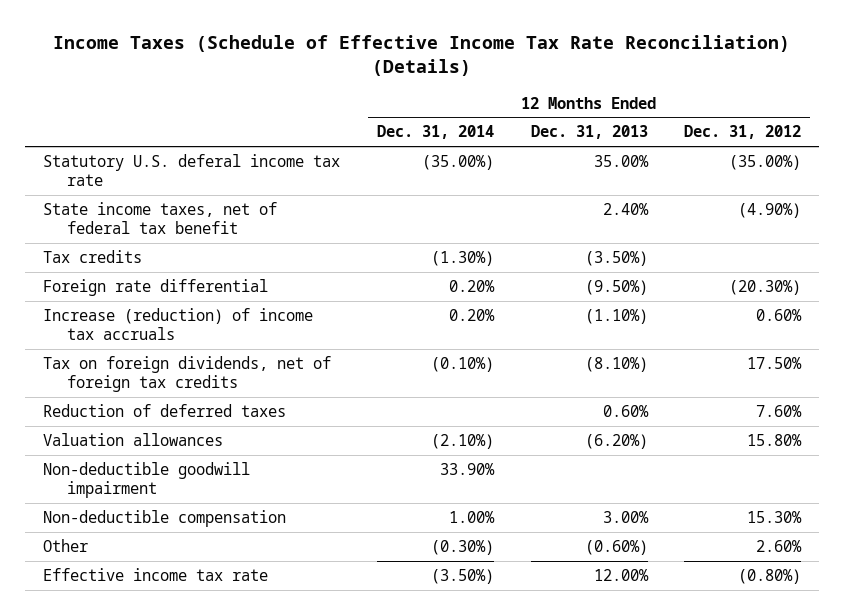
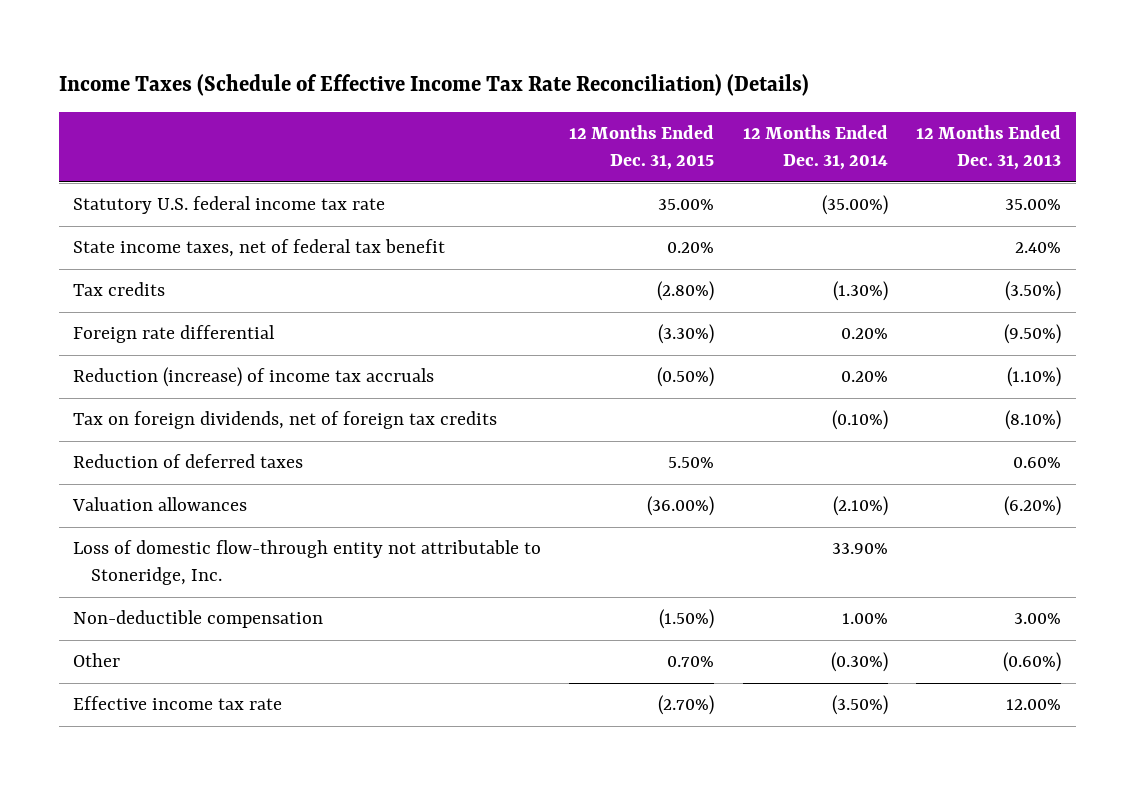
[684,125,802,140] Dec. 31, 2012 -> none
none -> [569,125,715,171] 12 Months Ended Dec. 31, 2015
[43,153,341,186] Statutory U.S. deferal income tax rate -> [72,196,385,215] Statutory U.S. federal income tax rate
[43,307,314,340] Increase (reduction) of income tax accruals -> [72,367,434,388] Reduction (increase) of income tax accruals
[43,461,251,498] Non-deductible goodwill impairment -> [72,540,541,586] Loss of domestic flow-through entity not attributable to Stoneridge, Inc.

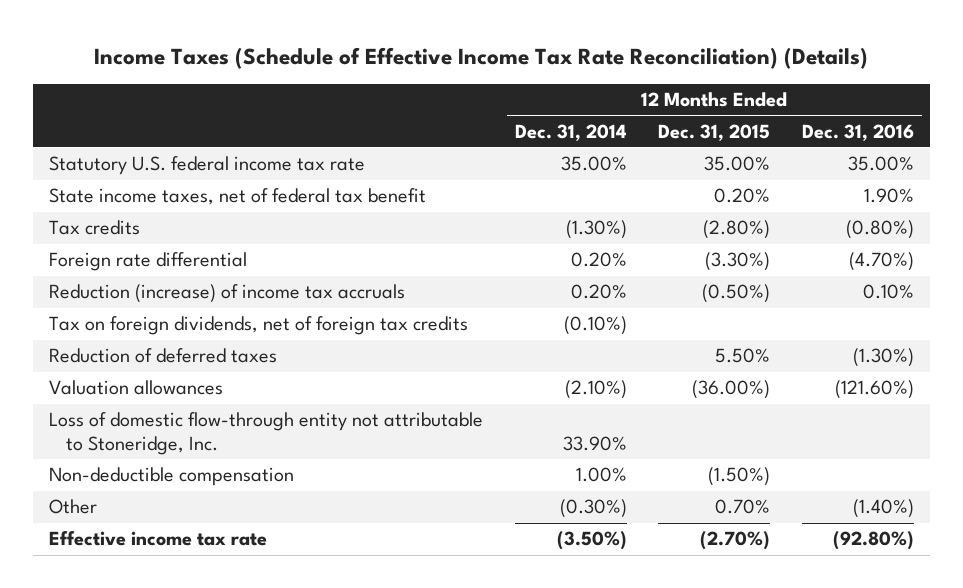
[916,125,1062,171] 12 Months Ended Dec. 31, 2013 -> none
none -> [801,123,914,141] Dec. 31, 2016
[821,195,888,216] (35.00%) -> [560,156,627,172] 35.00%

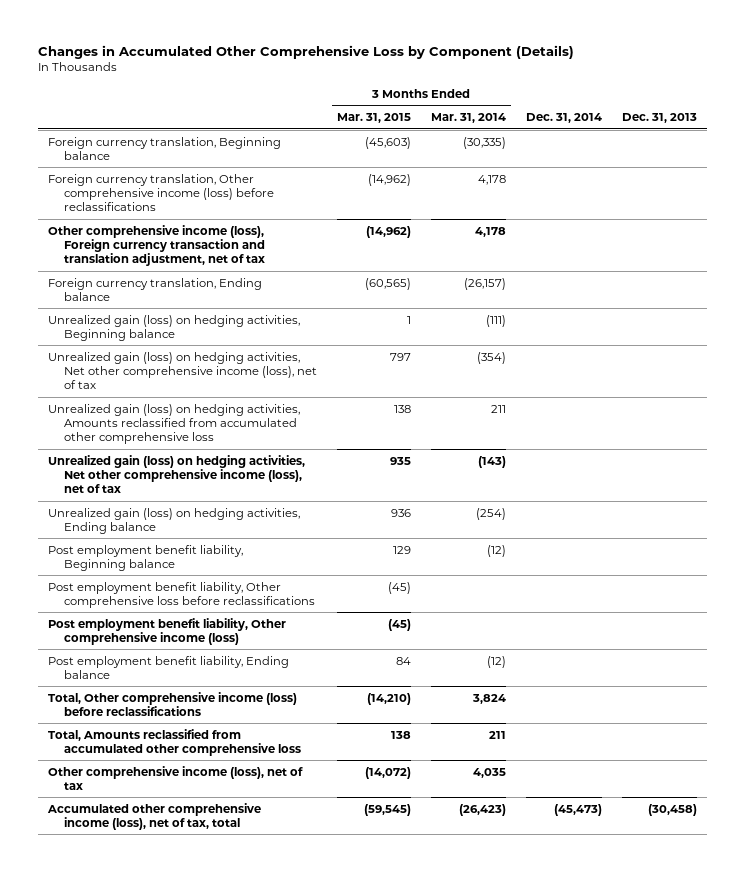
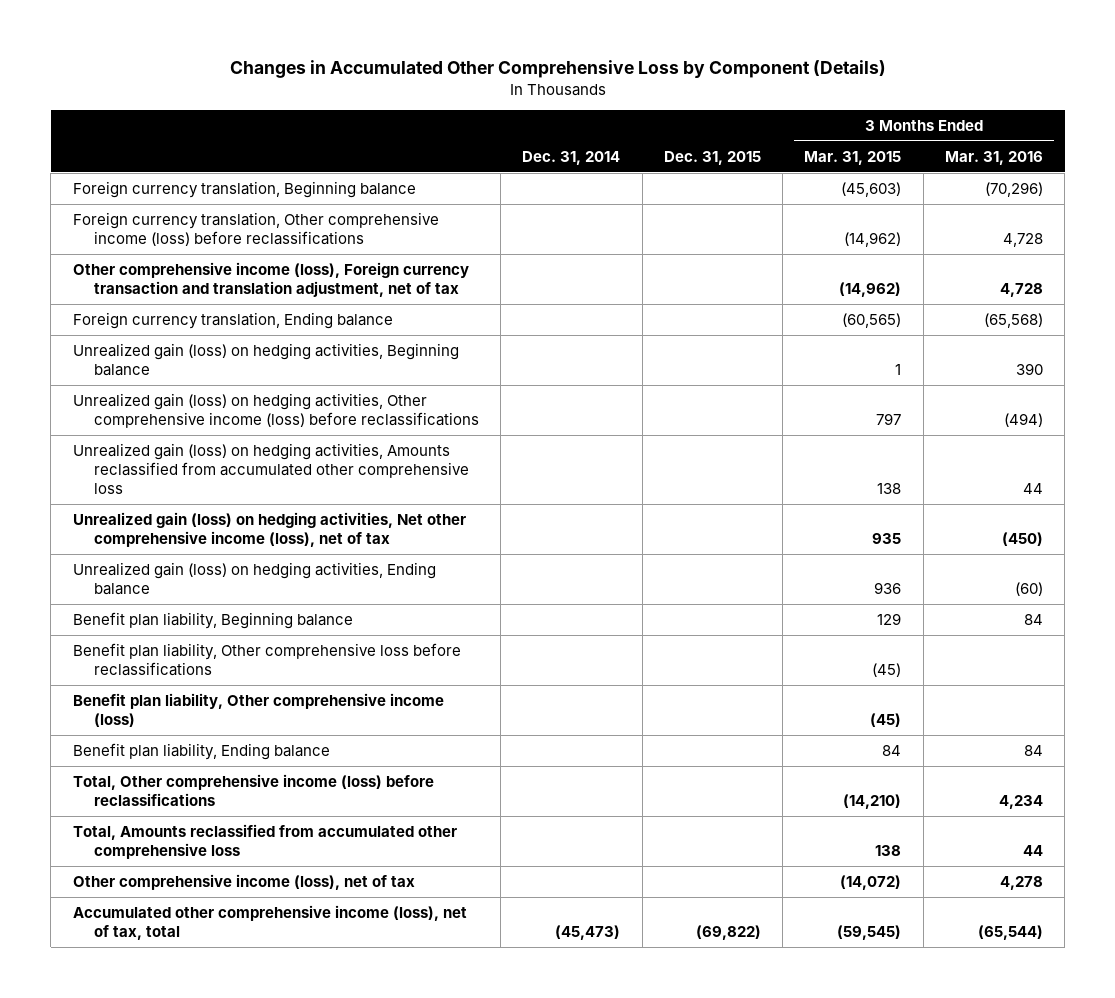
[431,113,507,124] Mar. 31, 2014 -> none
[622,113,698,124] Dec. 31, 2013 -> none
none -> [663,150,761,165] Dec. 31, 2015
none -> [944,150,1043,165] Mar. 31, 2016
[47,351,317,390] Unrealized gain (loss) on hedging activities, Net other comprehensive income (loss), net of tax -> [72,392,479,429] Unrealized gain (loss) on hedging activities, Other comprehensive income (loss) before reclassifications
[47,544,243,571] Post employment benefit liability, Beginning balance -> [72,611,353,629] Benefit plan liability, Beginning balance
[47,581,315,608] Post employment benefit liability, Other comprehensive loss before reclassifications -> [72,642,461,677] Benefit plan liability, Other comprehensive loss before reclassifications
[47,617,286,645] Post employment benefit liability, Other comprehensive income (loss) -> [72,692,444,728] Benefit plan liability, Other comprehensive income (loss)
[47,655,289,679] Post employment benefit liability, Ending balance -> [72,742,330,760] Benefit plan liability, Ending balance

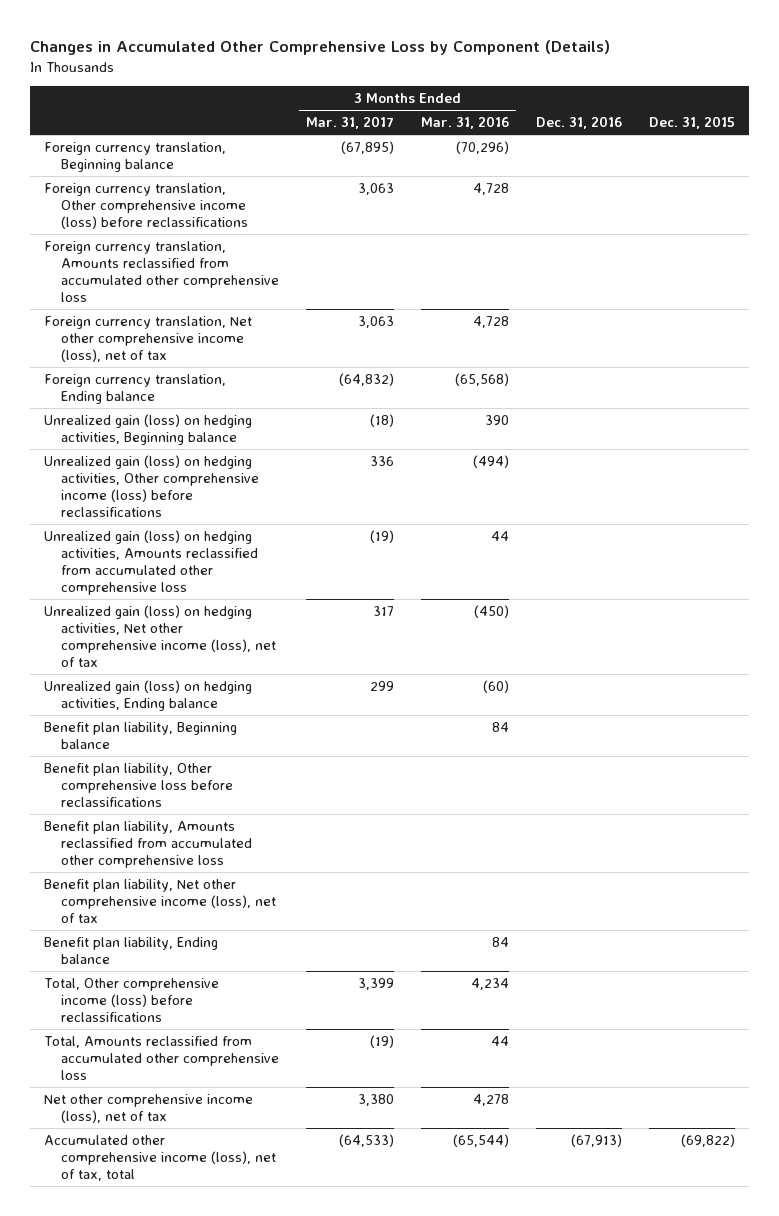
[522,150,621,165] Dec. 31, 2014 -> none
[804,150,902,165] Mar. 31, 2015 -> none
none -> [306,116,395,130] Mar. 31, 2017
none -> [536,116,623,130] Dec. 31, 2016
none -> [43,240,279,302] Foreign currency translation, Amounts reclassified from accumulated other comprehensive loss
[72,261,469,298] Other comprehensive income (loss), Foreign currency transaction and translation adjustment, net of tax -> [43,315,252,362] Foreign currency translation, Net other comprehensive income (loss), net of tax
none -> [43,820,252,868] Benefit plan liability, Amounts reclassified from accumulated other comprehensive loss
[72,692,444,728] Benefit plan liability, Other comprehensive income (loss) -> [43,878,276,923] Benefit plan liability, Net other comprehensive income (loss), net of tax
[72,873,415,890] Other comprehensive income (loss), net of tax -> [43,1093,253,1123] Net other comprehensive income (loss), net of tax

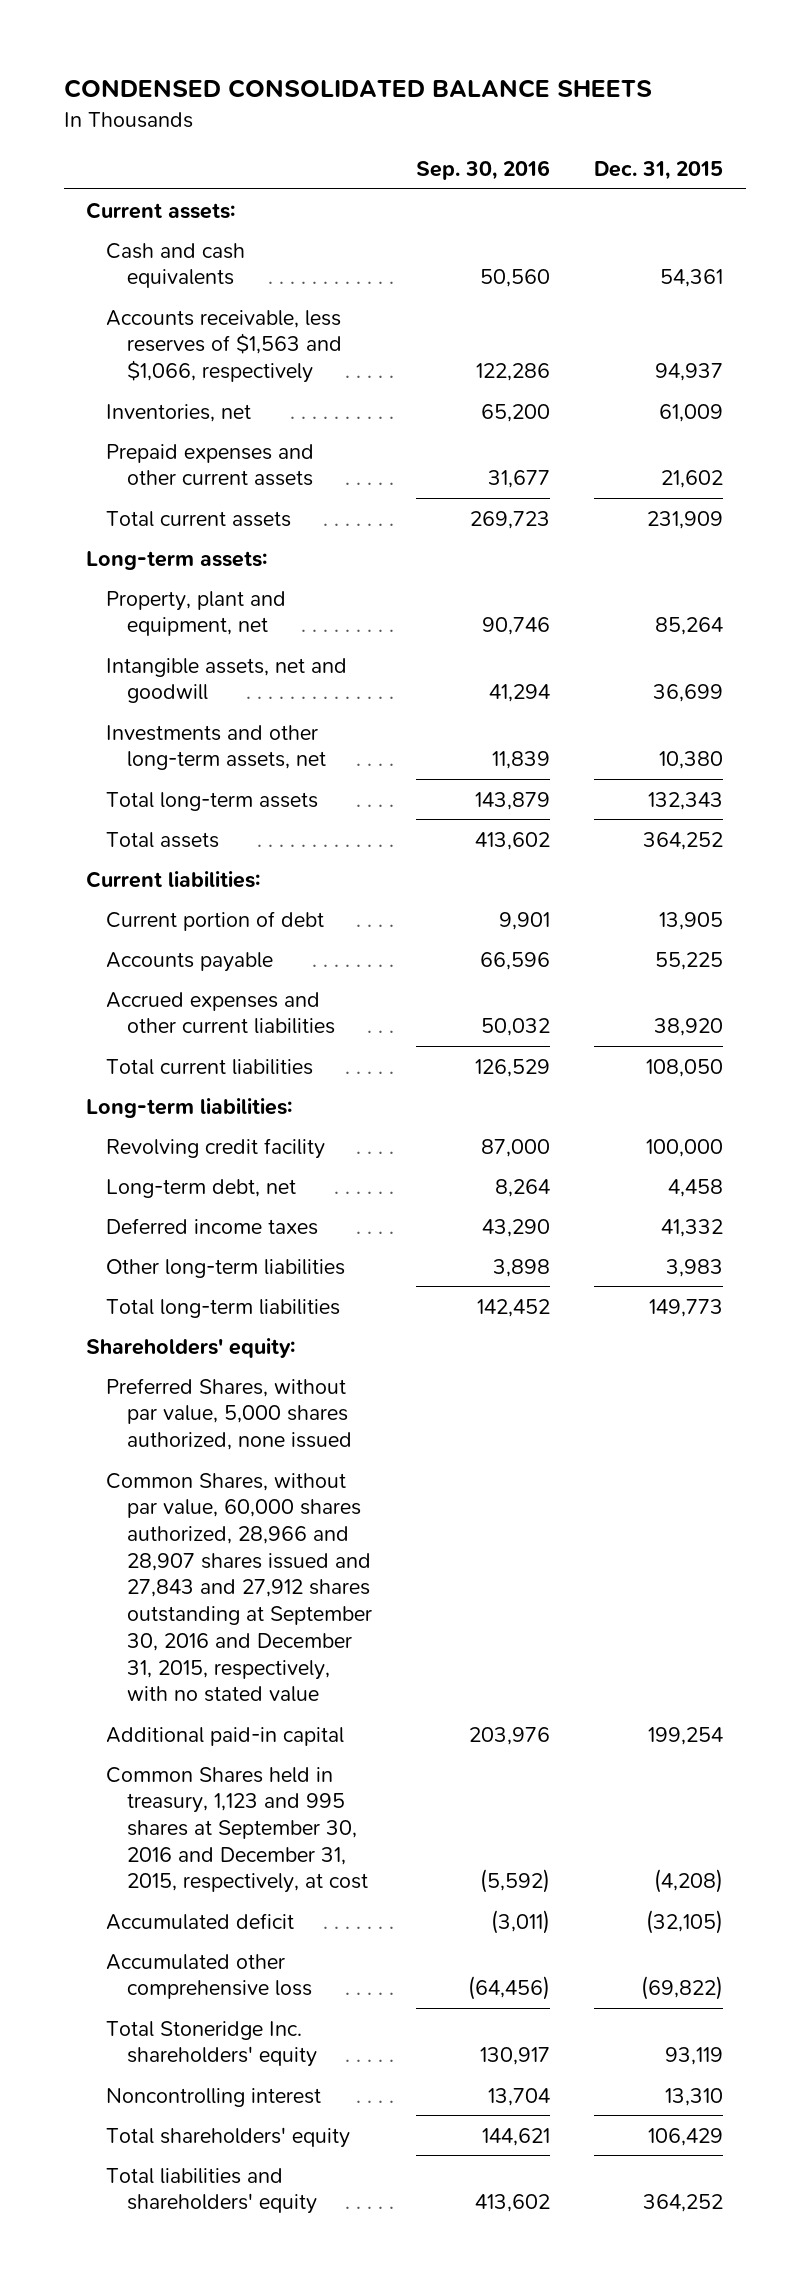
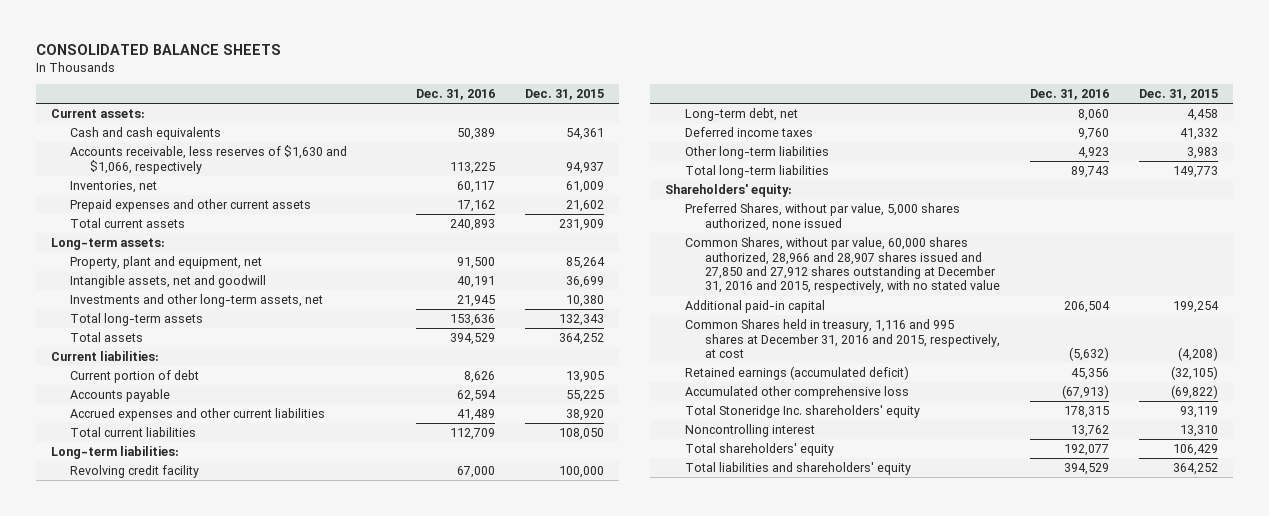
[63,79,652,99] CONDENSED CONSOLIDATED BALANCE SHEETS -> [35,43,281,55] CONSOLIDATED BALANCE SHEETS
[416,159,551,180] Sep. 30, 2016 -> none
none -> [415,89,495,101] Dec. 31, 2016
[106,309,342,383] Accounts receivable, less reserves of $1,563 and $1,066, respectively -> [70,145,348,174] Accounts receivable, less reserves of $1,630 and $1,066, respectively
[106,1472,372,1703] Common Shares, without par value, 60,000 shares authorized, 28,966 and 28,907 shares issued and 27,843 and 27,912 shares outstanding at September 30, 2016 and December 31, 2015, respectively, with no stated value -> [684,237,1000,294] Common Shares, without par value, 60,000 shares authorized, 28,966 and 28,907 shares issued and 27,850 and 27,912 shares outstanding at December 31, 2016 and 2015, respectively, with no stated value
[106,1766,368,1894] Common Shares held in treasury, 1,123 and 995 shares at September 30, 2016 and December 31, 2015, respectively, at cost -> [684,319,1000,358] Common Shares held in treasury, 1,116 and 995 shares at December 31, 2016 and 2015, respectively, at cost
[106,1912,295,1930] Accumulated deficit -> [684,366,909,381] Retained earnings (accumulated deficit)

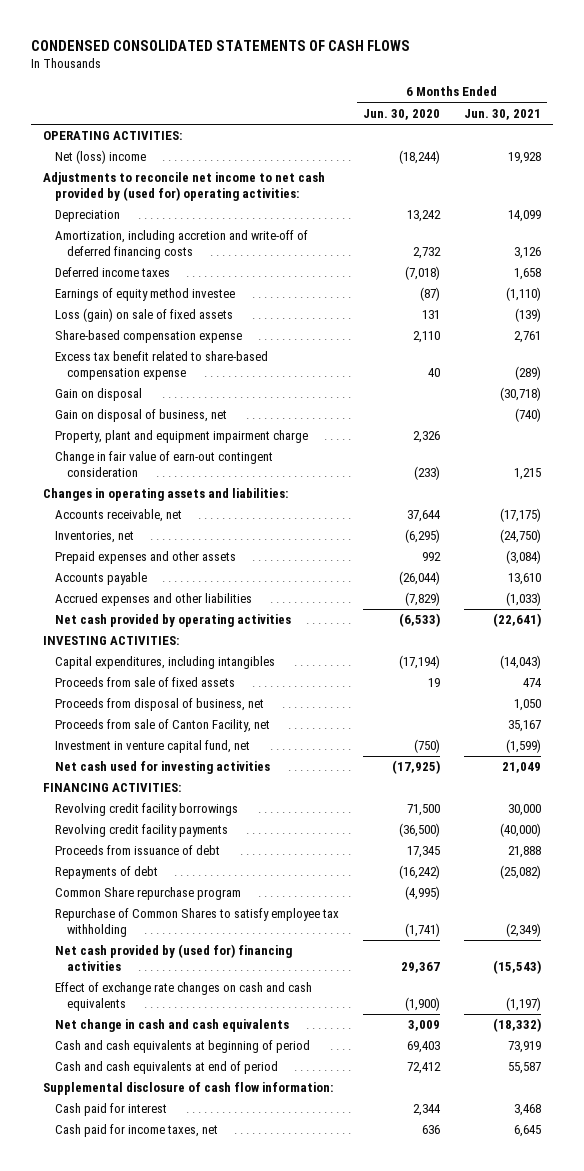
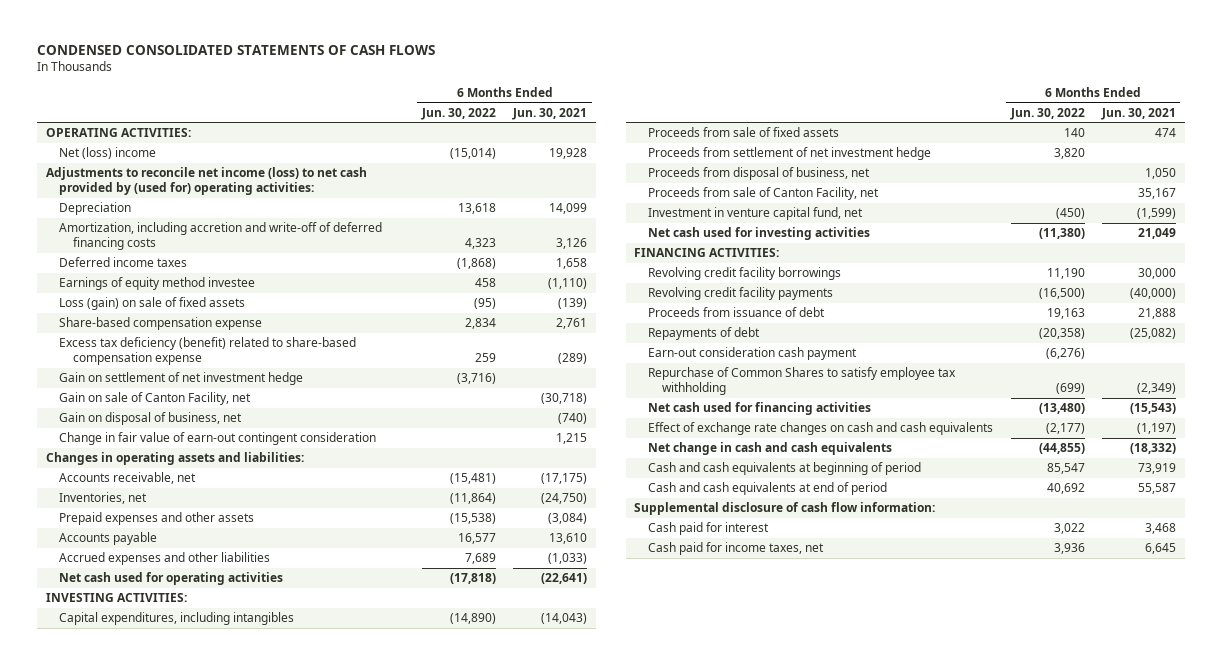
[363,108,441,120] Jun. 30, 2020 -> none
none -> [420,107,496,120] Jun. 30, 2022
[43,172,326,202] Adjustments to reconcile net income to net cash provided by (used for) operating activities: -> [45,167,367,196] Adjustments to reconcile net income (loss) to net cash provided by (used for) operating activities:
[55,351,269,381] Excess tax benefit related to share-based compensation expense -> [59,337,357,366] Excess tax deficiency (benefit) related to share-based compensation expense
none -> [59,372,304,386] Gain on settlement of net investment hedge
[55,388,143,402] Gain on disposal -> [59,392,252,406] Gain on sale of Canton Facility, net
[55,430,309,444] Property, plant and equipment impairment charge -> none
[55,614,292,628] Net cash provided by operating activities -> [59,572,284,586] Net cash used for operating activities
none -> [647,147,931,161] Proceeds from settlement of net investment hedge
[55,887,242,901] Common Share repurchase program -> none
none -> [647,347,857,361] Earn-out consideration cash payment
[55,944,293,972] Net cash provided by (used for) financing activities -> [647,402,871,416] Net cash used for financing activities

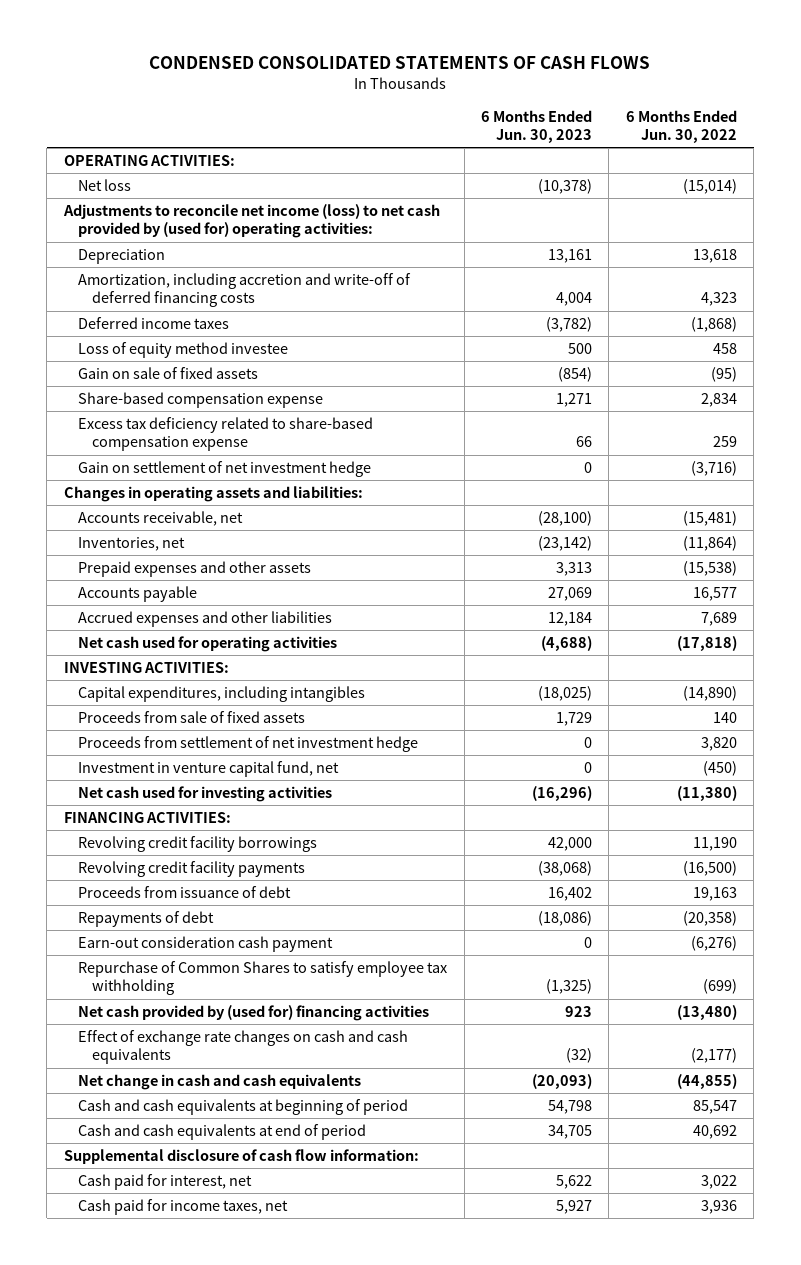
[512,107,588,120] Jun. 30, 2021 -> none
none -> [480,109,592,144] 6 Months Ended Jun. 30, 2023
[59,147,157,160] Net (loss) income -> [78,179,132,192] Net loss
[59,277,256,291] Earnings of equity method investee -> [78,342,289,359] Loss of equity method investee
[59,297,246,311] Loss (gain) on sale of fixed assets -> [78,367,259,380] Gain on sale of fixed assets
[59,337,357,366] Excess tax deficiency (benefit) related to share-based compensation expense -> [78,417,374,452] Excess tax deficiency related to share-based compensation expense
[59,392,252,406] Gain on sale of Canton Facility, net -> none
[59,412,243,426] Gain on disposal of business, net -> none
[59,432,377,446] Change in fair value of earn-out contingent consideration -> none
[647,167,870,181] Proceeds from disposal of business, net -> none
[647,187,879,201] Proceeds from sale of Canton Facility, net -> none
[647,402,871,416] Net cash used for financing activities -> [78,1005,430,1022] Net cash provided by (used for) financing activities
[647,522,769,536] Cash paid for interest -> [78,1174,253,1191] Cash paid for interest, net

